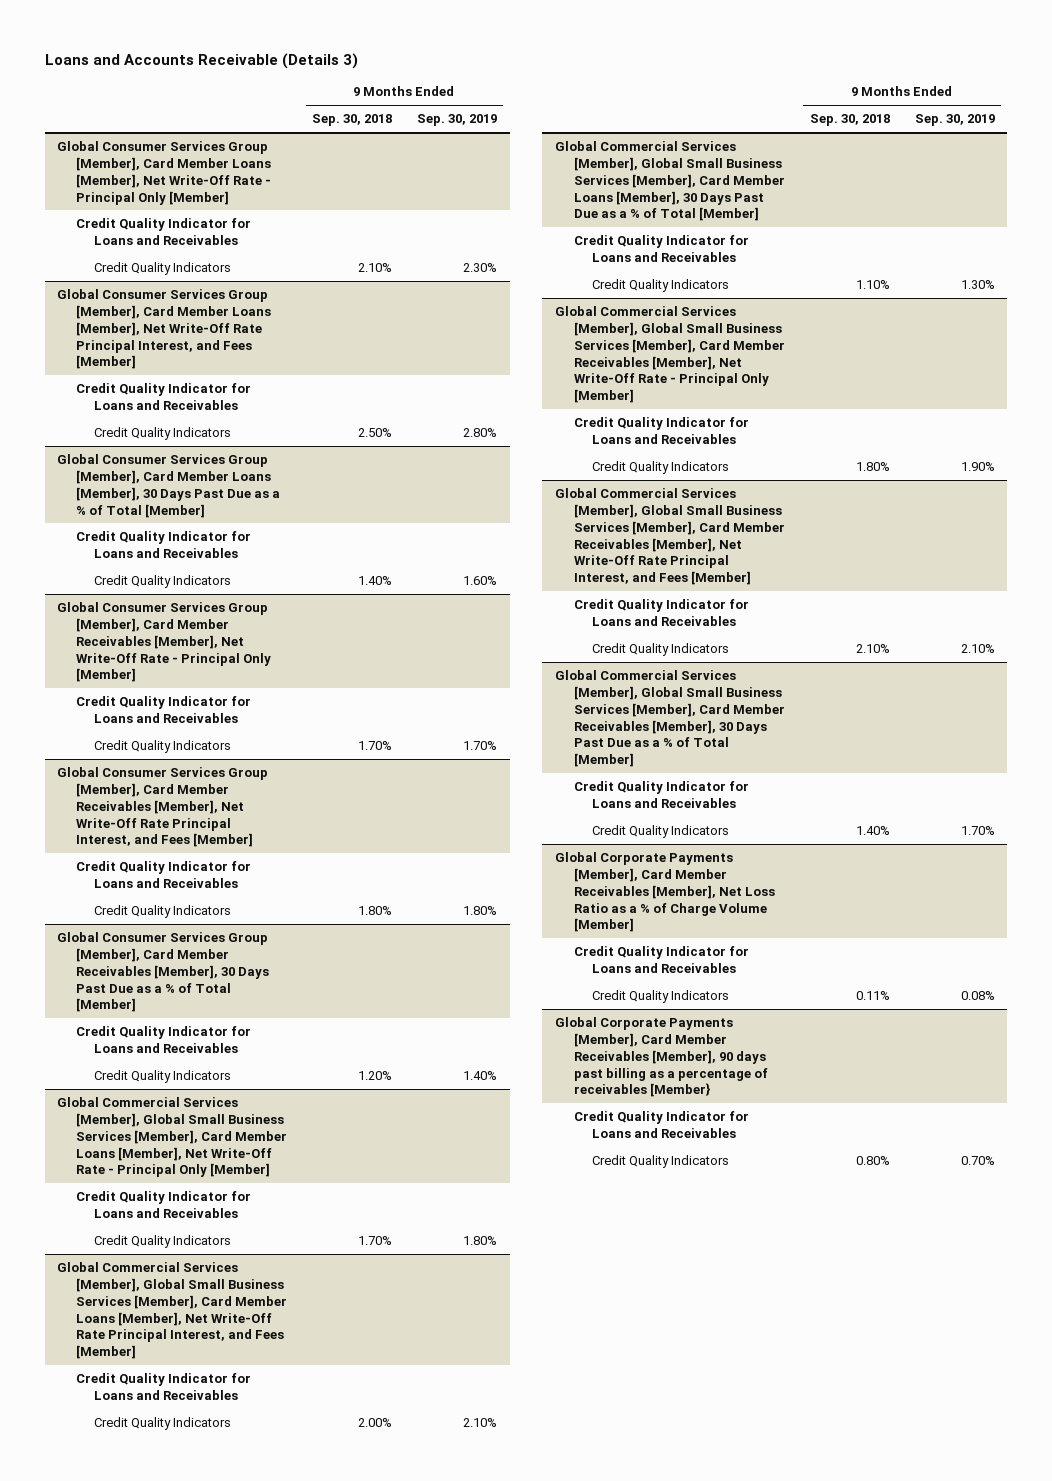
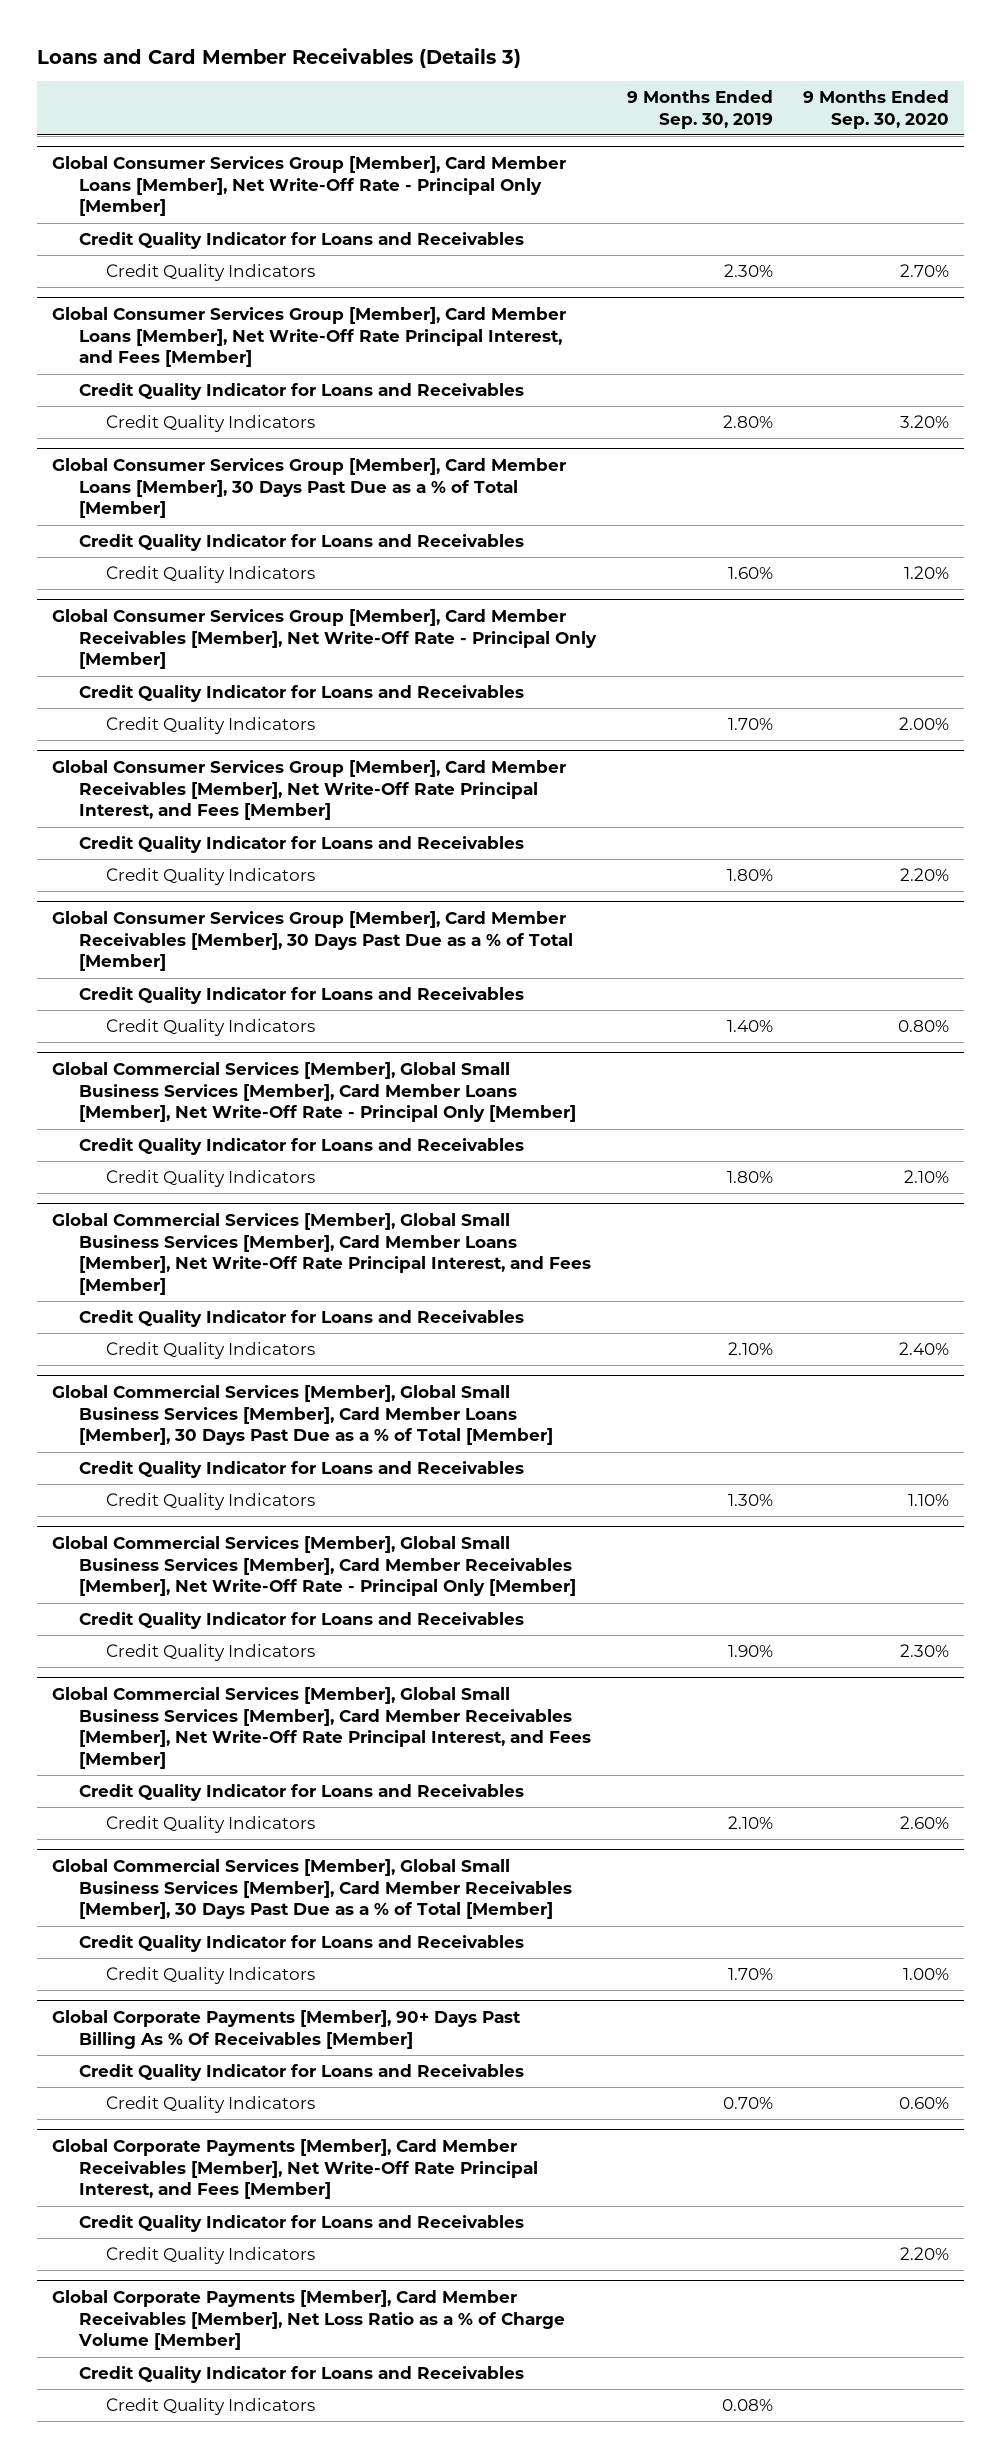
[44,52,358,69] Loans and Accounts Receivable (Details 3) -> [37,47,522,68] Loans and Card Member Receivables (Details 3)
[311,114,392,127] Sep. 30, 2018 -> none
none -> [803,89,950,129] 9 Months Ended Sep. 30, 2020
none -> [52,2009,522,2049] Global Corporate Payments [Member], 90+ Days Past Billing As % Of Receivables [Member]
none -> [79,2064,525,2082] Credit Quality Indicator for Loans and Receivables
none -> [106,2096,316,2114] Credit Quality Indicators
none -> [52,2138,539,2200] Global Corporate Payments [Member], Card Member Receivables [Member], Net Write-Off Rate Principal Interest, and Fees [Member]
none -> [79,2215,525,2233] Credit Quality Indicator for Loans and Receivables
none -> [106,2247,316,2265] Credit Quality Indicators
[554,1017,768,1098] Global Corporate Payments [Member], Card Member Receivables [Member], 90 days past billing as a percentage of receivables [Member} -> none
[573,1111,749,1138] Credit Quality Indicator for Loans and Receivables -> none
[592,1155,730,1169] Credit Quality Indicators -> none

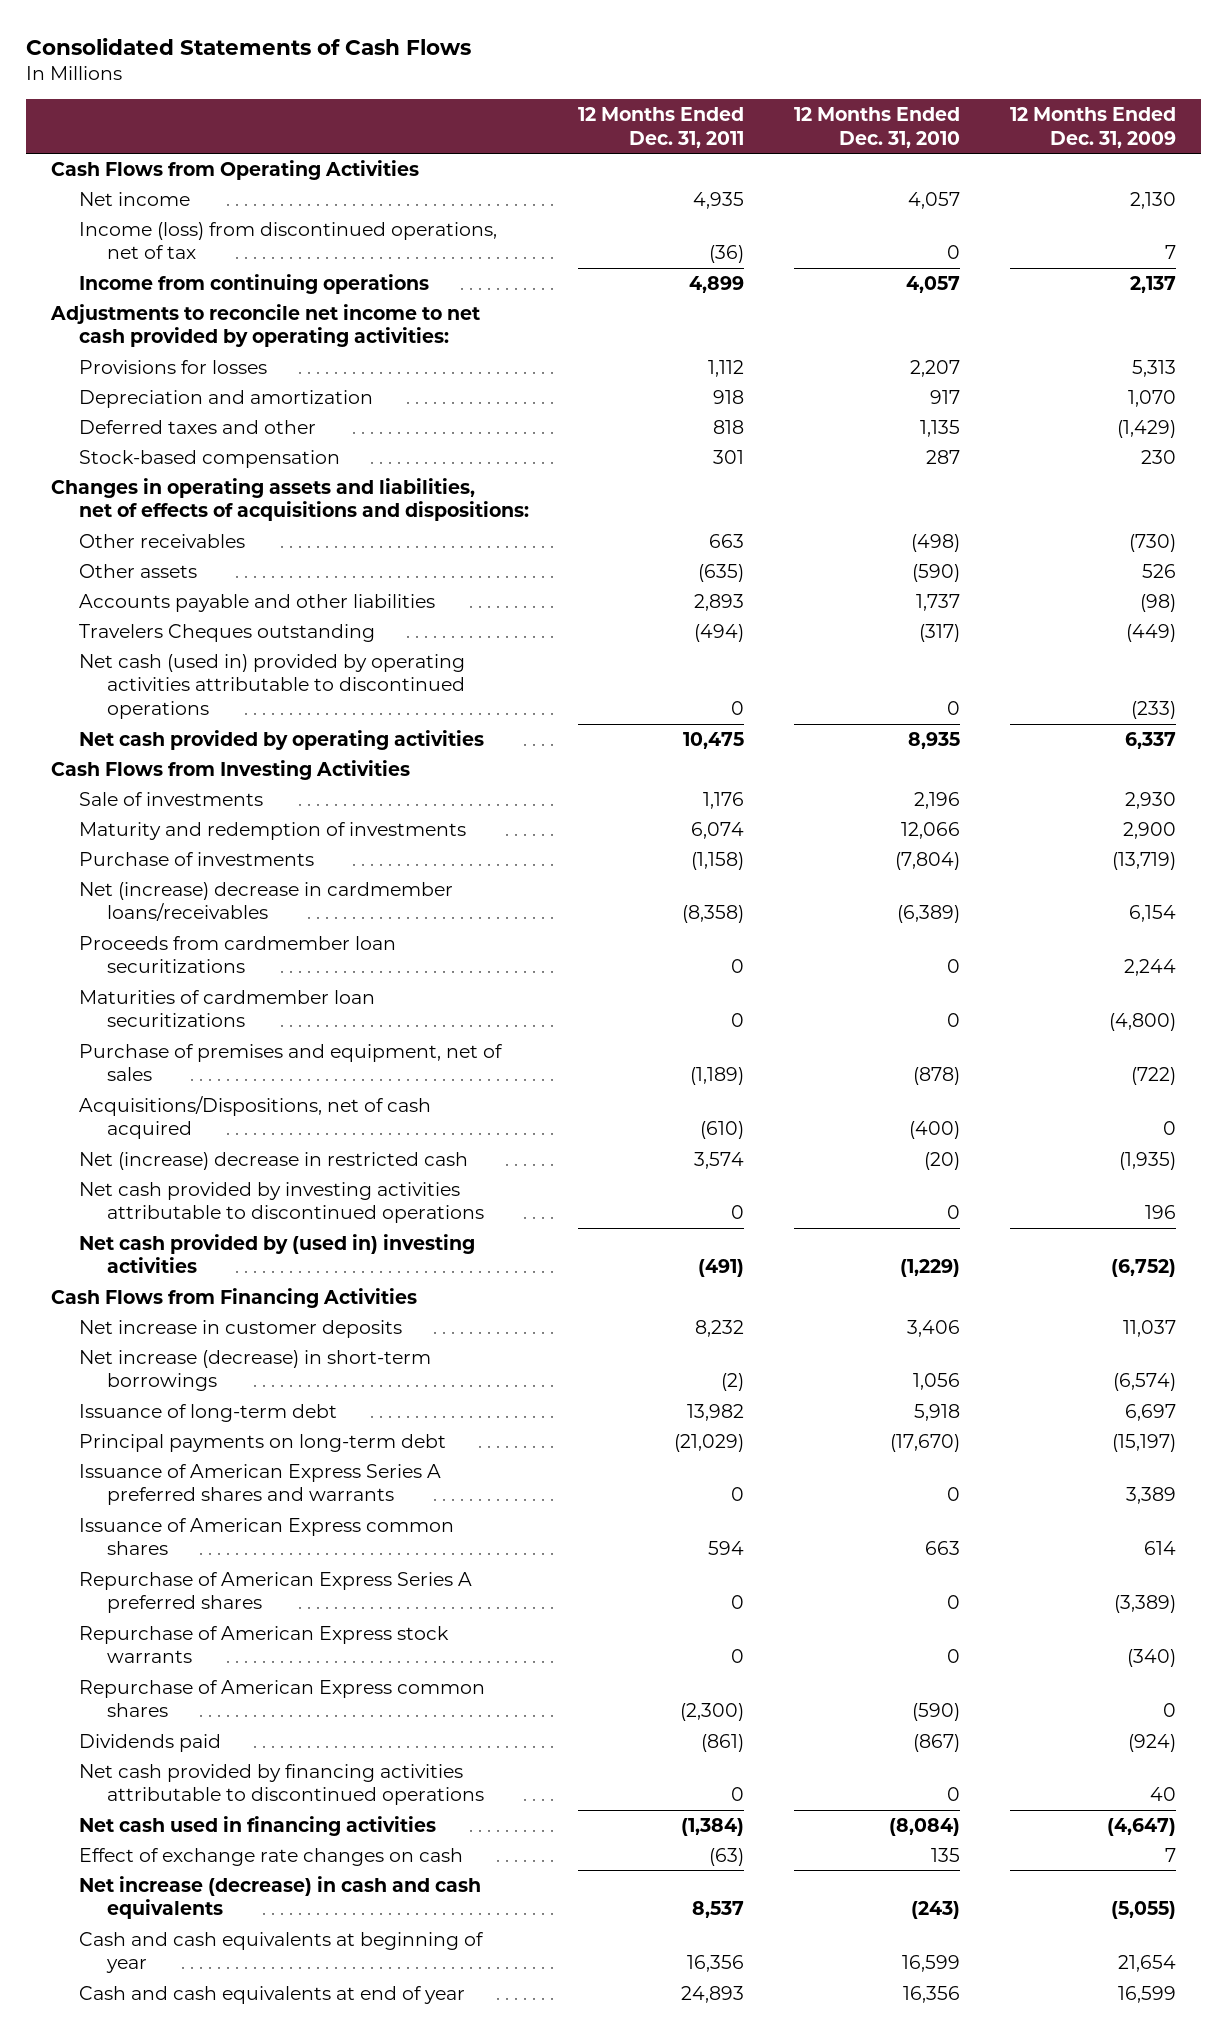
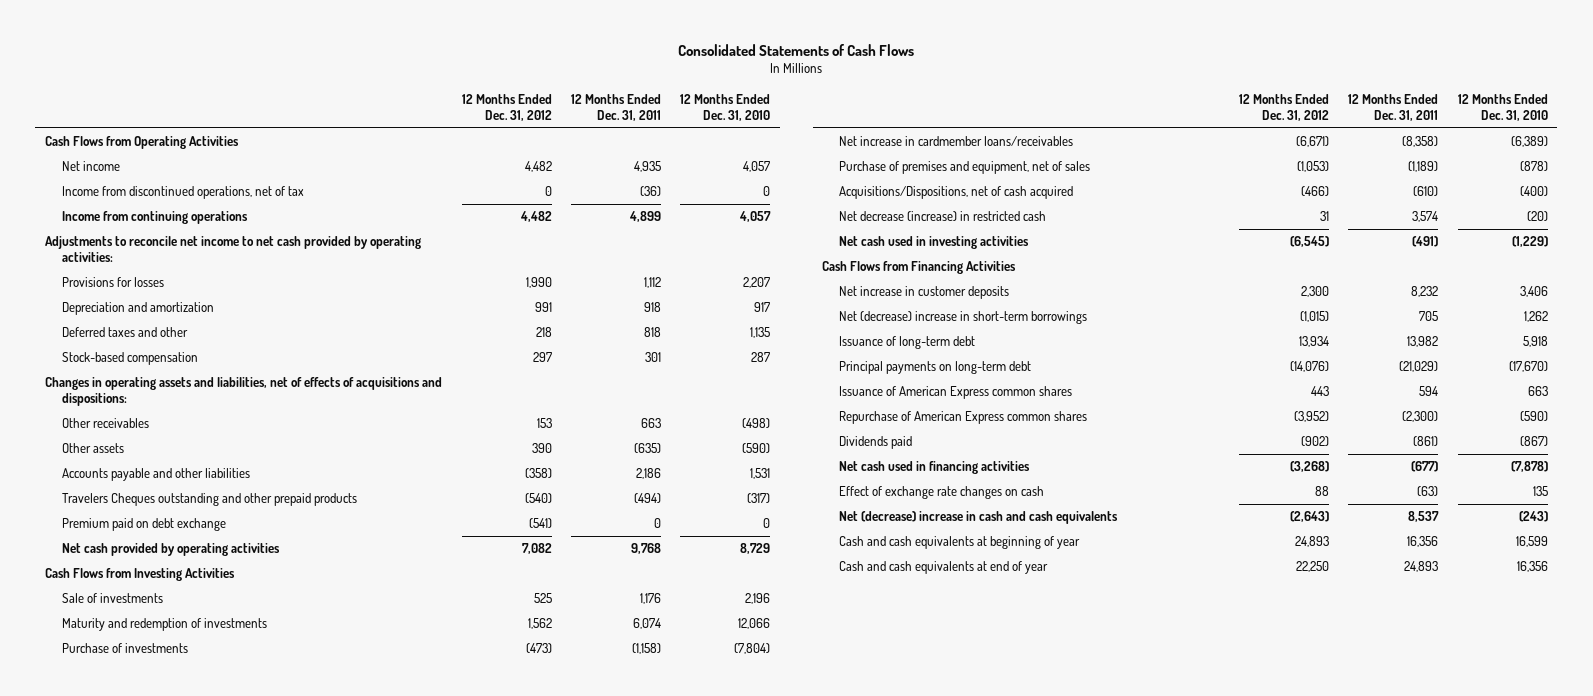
[1009,106,1176,148] 12 Months Ended Dec. 31, 2009 -> none
none -> [461,93,552,121] 12 Months Ended Dec. 31, 2012
[78,221,497,260] Income (loss) from discontinued operations, net of tax -> [62,186,305,200] Income from discontinued operations, net of tax
[78,653,465,720] Net cash (used in) provided by operating activities attributable to discontinued operations -> none
[694,593,745,611] 2,893 -> [635,468,661,480] 2,186
[916,593,961,611] 1,737 -> [750,468,771,480] 1,531
[78,623,375,642] Travelers Cheques outstanding -> [62,493,358,507] Travelers Cheques outstanding and other prepaid products
none -> [62,518,227,532] Premium paid on debt exchange
[683,731,745,749] 10,475 -> [630,543,661,555] 9,768
[908,731,961,749] 8,935 -> [740,543,771,555] 8,729
[78,935,396,974] Proceeds from cardmember loan securitizations -> none
[78,989,375,1028] Maturities of cardmember loan securitizations -> none
[78,881,453,922] Net (increase) decrease in cardmember loans/receivables -> [839,136,1074,147] Net increase in cardmember loans/receivables
[78,1181,484,1224] Net cash provided by investing activities attributable to discontinued operations -> none
[78,1151,468,1170] Net (increase) decrease in restricted cash -> [839,211,1047,222] Net decrease (increase) in restricted cash
[78,1233,475,1274] Net cash provided by (used in) investing activities -> [839,236,1030,250] Net cash used in investing activities
[78,1349,431,1392] Net increase (decrease) in short-term borrowings -> [839,311,1088,325] Net (decrease) increase in short-term borrowings
[721,1373,745,1392] (2) -> [1419,311,1439,322] 705
[913,1373,961,1391] 1,056 -> [1523,311,1548,323] 1,262
[78,1463,441,1506] Issuance of American Express Series A preferred shares and warrants -> none
[78,1571,472,1614] Repurchase of American Express Series A preferred shares -> none
[78,1625,449,1664] Repurchase of American Express stock warrants -> none
[78,1763,484,1806] Net cash provided by financing activities attributable to discontinued operations -> none
[681,1817,745,1836] (1,384) -> [1411,461,1439,473] (677)
[889,1817,961,1836] (8,084) -> [1510,461,1548,473] (7,878)
[78,1875,481,1920] Net increase (decrease) in cash and cash equivalents -> [839,511,1119,525] Net (decrease) increase in cash and cash equivalents

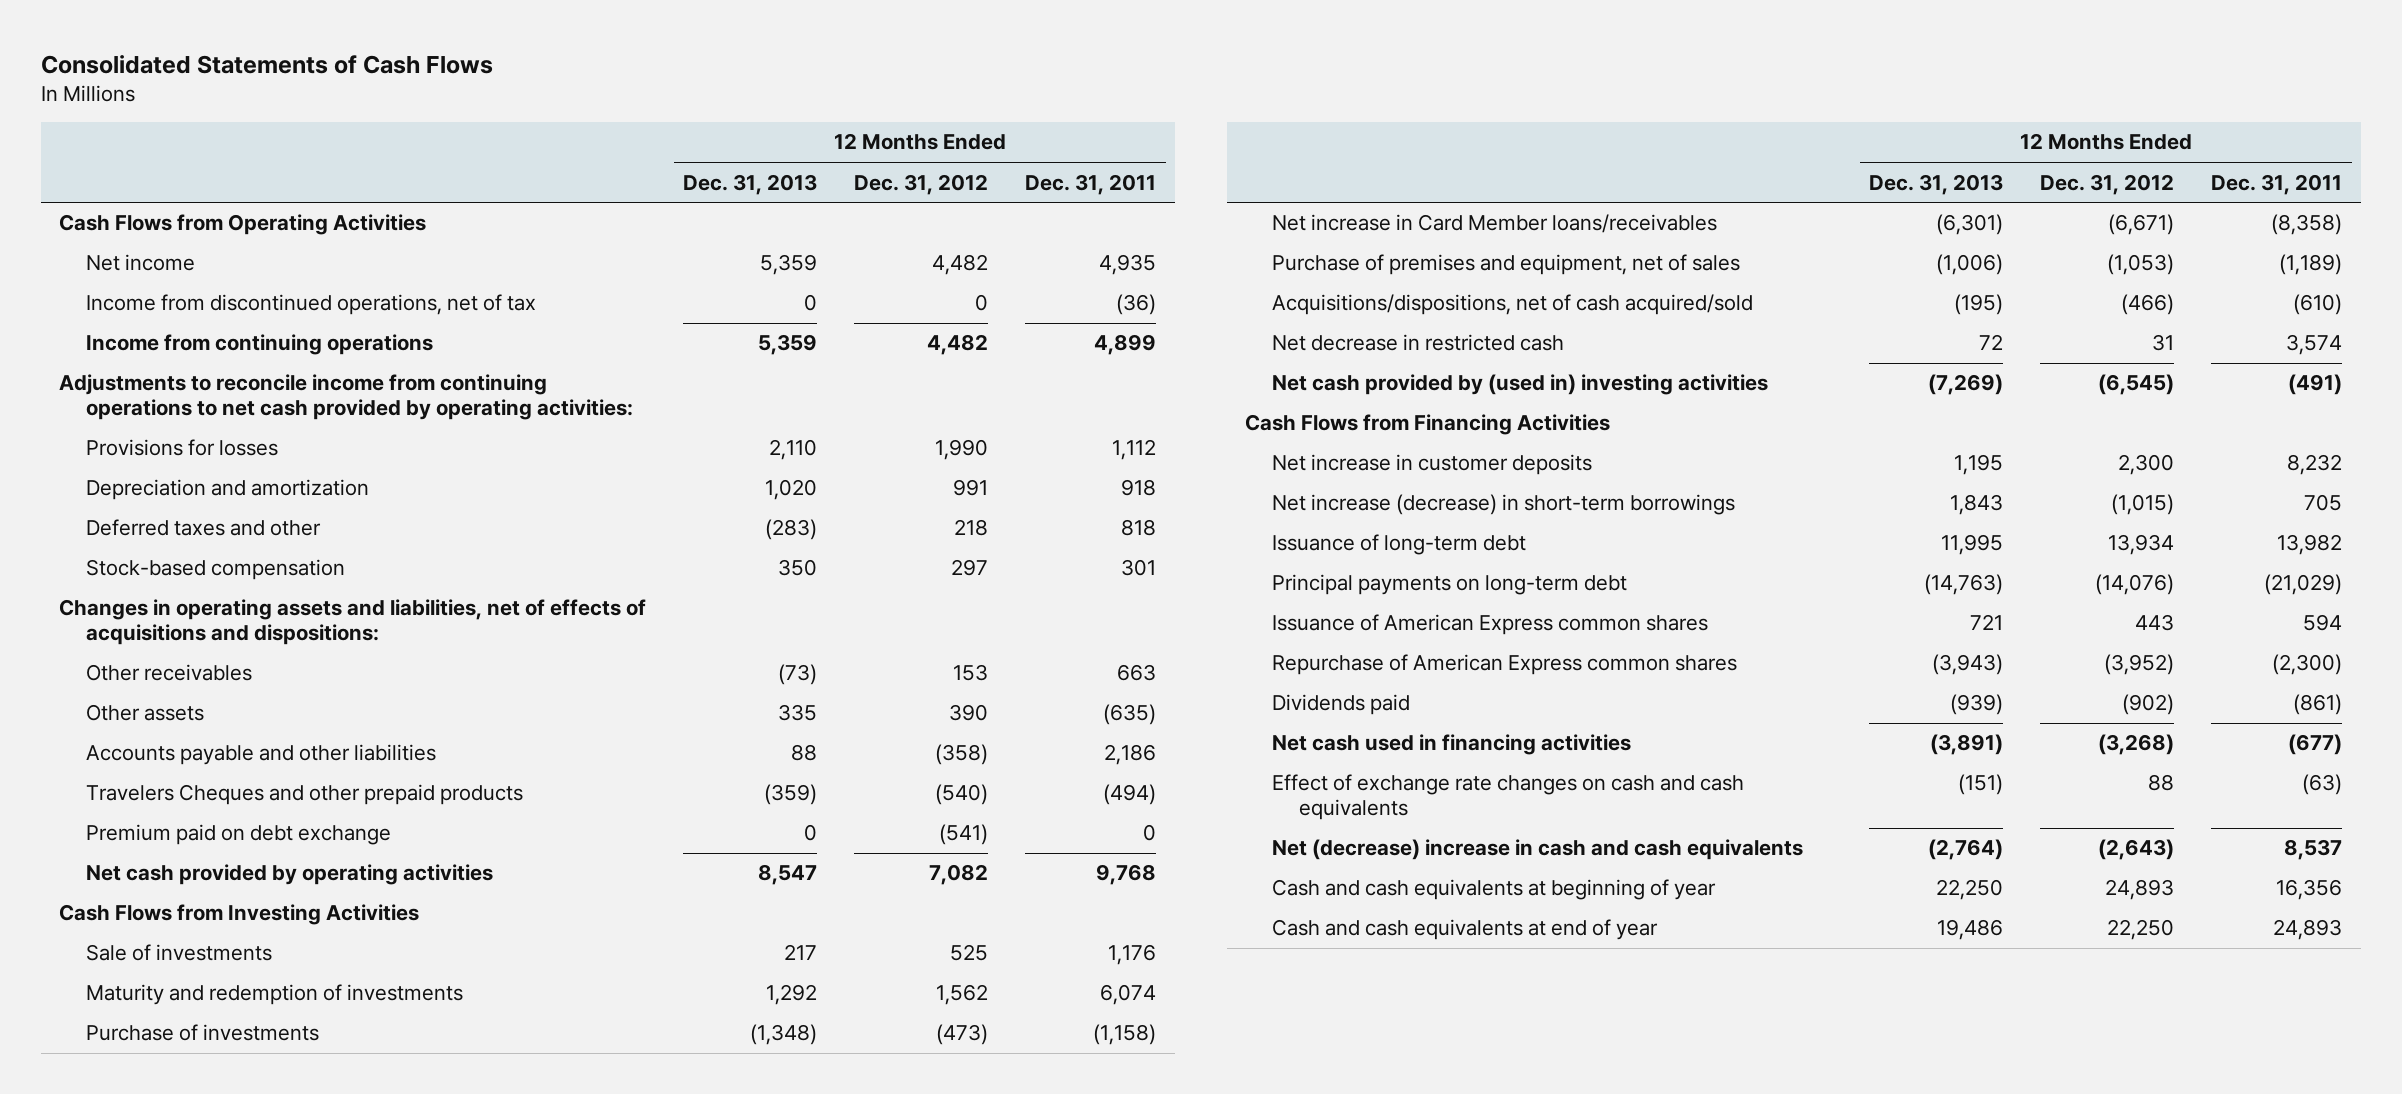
[680,93,771,121] 12 Months Ended Dec. 31, 2010 -> none
none -> [683,173,818,195] Dec. 31, 2013
[45,236,422,263] Adjustments to reconcile net income to net cash provided by operating activities: -> [59,374,634,420] Adjustments to reconcile income from continuing operations to net cash provided by operating activities:
[62,493,358,507] Travelers Cheques outstanding and other prepaid products -> [86,784,524,806] Travelers Cheques and other prepaid products
[839,136,1074,147] Net increase in cardmember loans/receivables -> [1272,214,1718,234] Net increase in Card Member loans/receivables
[839,186,1074,200] Acquisitions/Dispositions, net of cash acquired -> [1272,294,1754,316] Acquisitions/dispositions, net of cash acquired/sold
[839,211,1047,222] Net decrease (increase) in restricted cash -> [1272,334,1565,352] Net decrease in restricted cash
[839,236,1030,250] Net cash used in investing activities -> [1272,374,1769,396] Net cash provided by (used in) investing activities
[839,311,1088,325] Net (decrease) increase in short-term borrowings -> [1272,494,1736,516] Net increase (decrease) in short-term borrowings
[839,486,1045,500] Effect of exchange rate changes on cash -> [1272,774,1745,820] Effect of exchange rate changes on cash and cash equivalents

